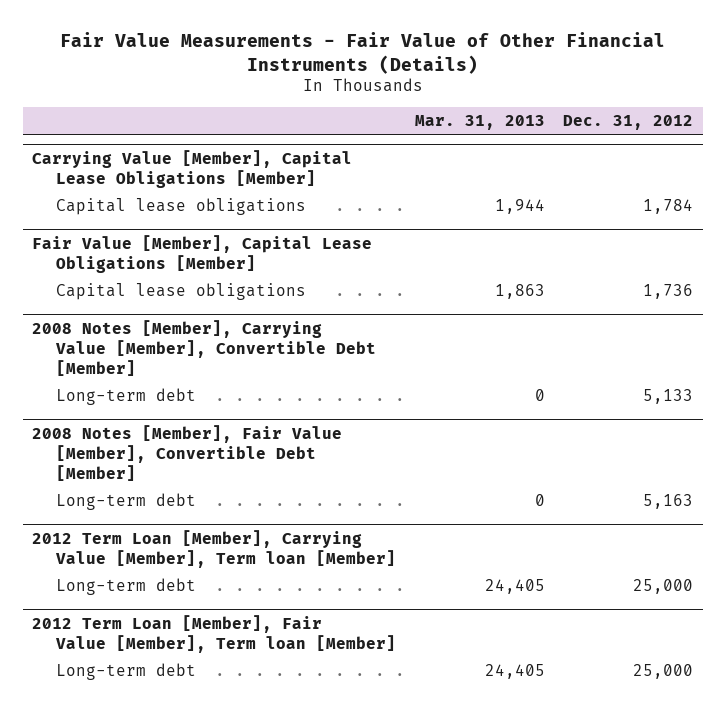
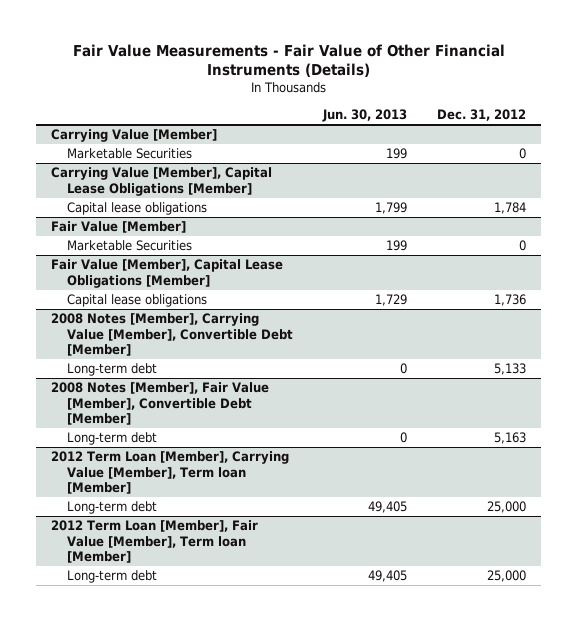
[414,114,545,130] Mar. 31, 2013 -> none
none -> [322,109,408,123] Jun. 30, 2013
none -> [51,129,218,143] Carrying Value [Member]
none -> [67,148,193,160] Marketable Securities
none -> [51,221,187,234] Fair Value [Member]
none -> [67,240,193,252] Marketable Securities

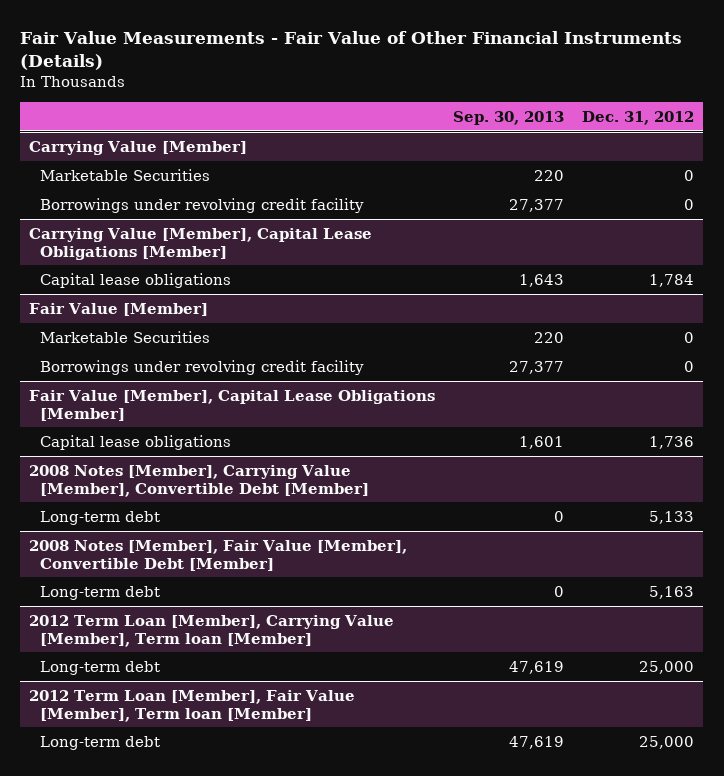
[322,109,408,123] Jun. 30, 2013 -> none
none -> [453,110,565,125] Sep. 30, 2013
none -> [39,197,364,213] Borrowings under revolving credit facility
none -> [39,359,364,375] Borrowings under revolving credit facility

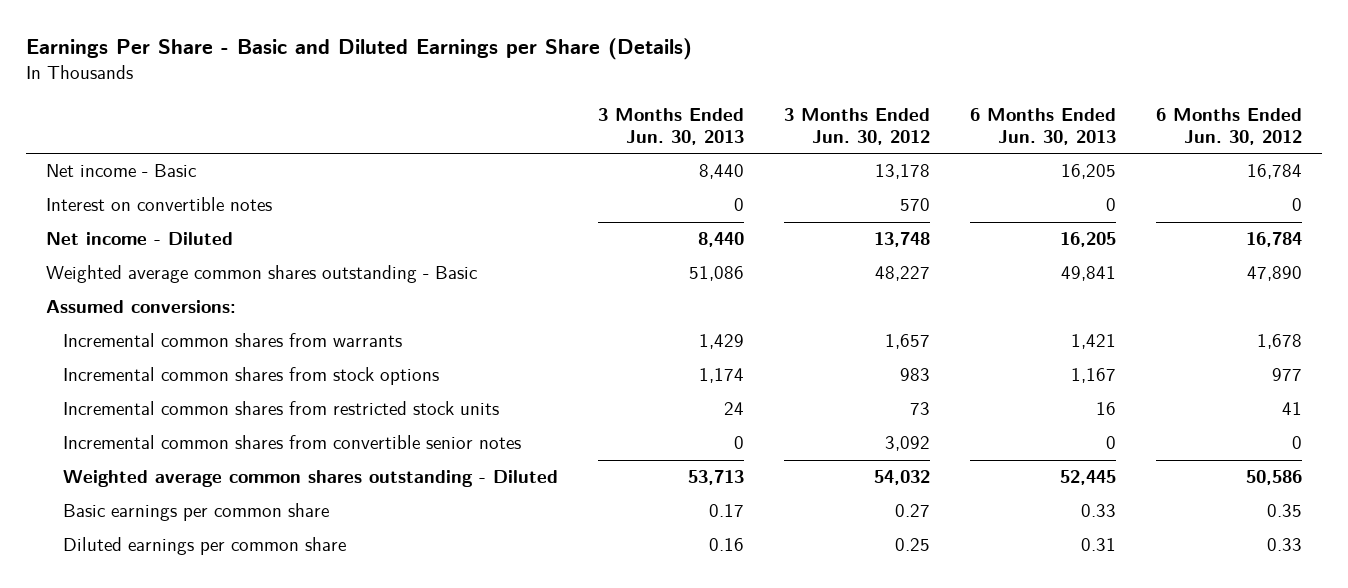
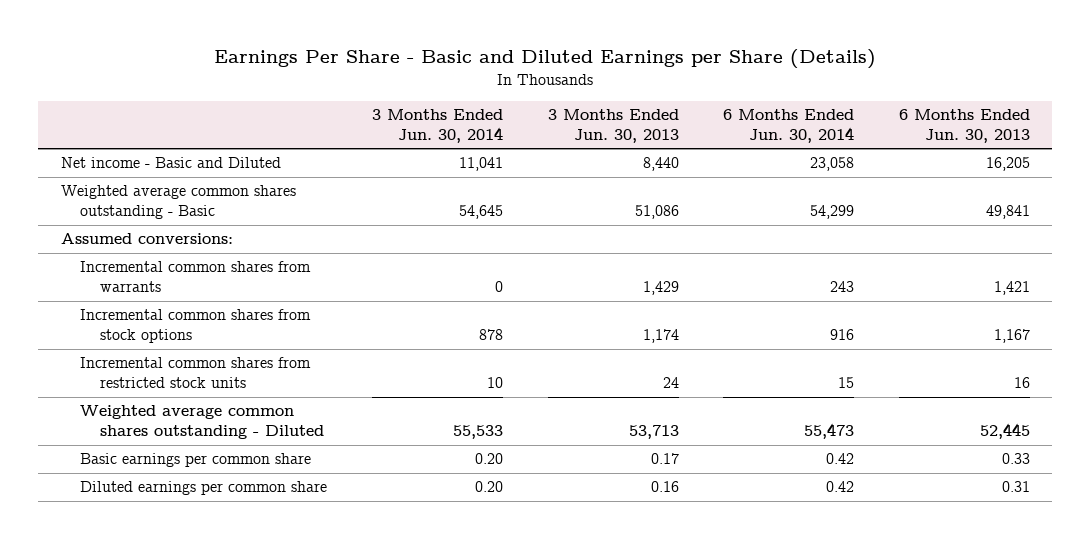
[783,107,930,145] 3 Months Ended Jun. 30, 2012 -> none
[1155,107,1302,145] 6 Months Ended Jun. 30, 2012 -> none
none -> [371,109,503,143] 3 Months Ended Jun. 30, 2014
none -> [723,109,855,143] 6 Months Ended Jun. 30, 2014
[45,197,272,212] Interest on convertible notes -> none
[45,232,233,246] Net income - Diluted -> none
[45,164,196,178] Net income - Basic -> [60,157,281,169] Net income - Basic and Diluted
[62,435,521,450] Incremental common shares from convertible senior notes -> none

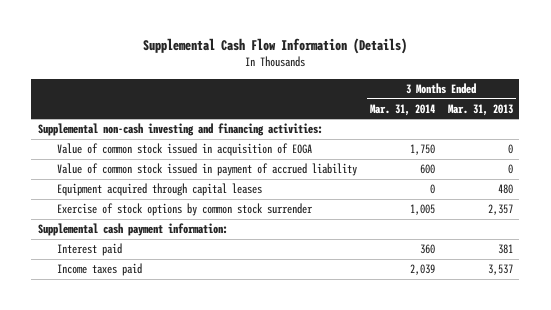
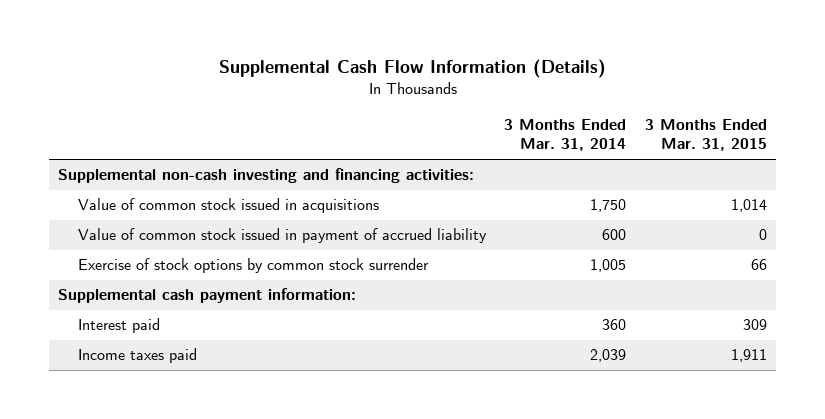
[447,103,513,116] Mar. 31, 2013 -> none
none -> [644,118,767,152] 3 Months Ended Mar. 31, 2015
[56,143,312,157] Value of common stock issued in acquisition of EOGA -> [77,198,379,214] Value of common stock issued in acquisitions
[56,183,262,197] Equipment acquired through capital leases -> none

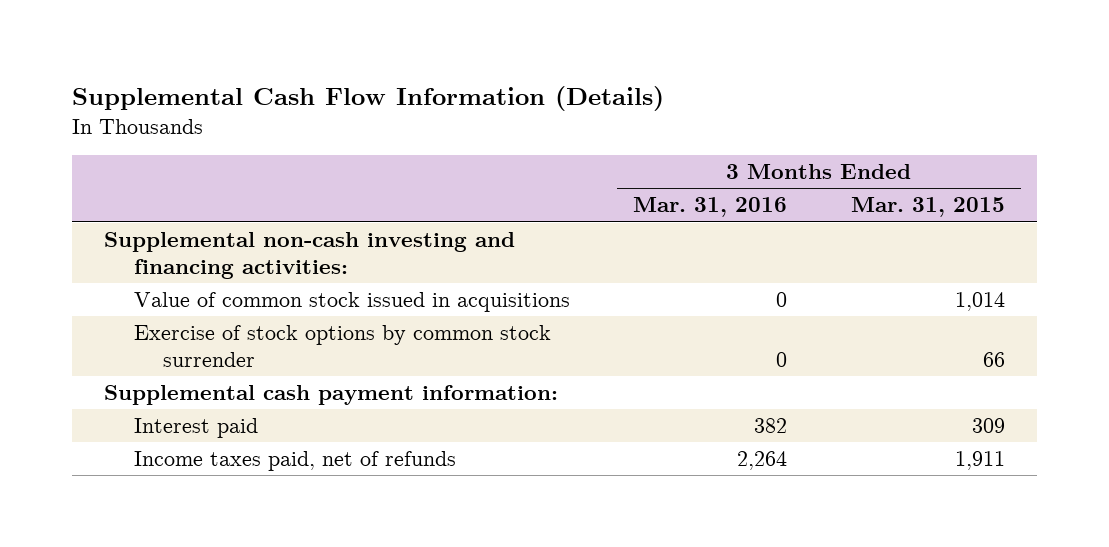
[504,118,627,152] 3 Months Ended Mar. 31, 2014 -> none
none -> [633,197,788,218] Mar. 31, 2016
[77,228,487,244] Value of common stock issued in payment of accrued liability -> none
[77,348,197,364] Income taxes paid -> [133,450,456,471] Income taxes paid, net of refunds

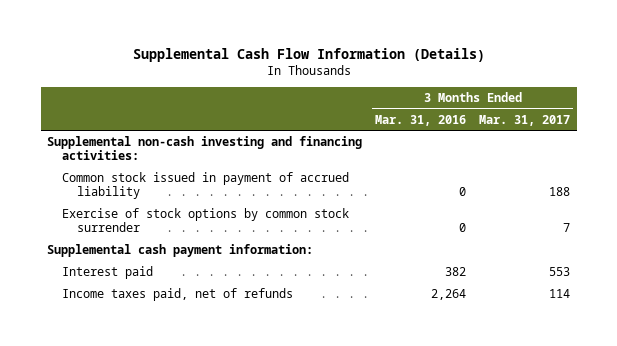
[851,197,1006,218] Mar. 31, 2015 -> none
none -> [479,114,571,126] Mar. 31, 2017
[133,291,570,312] Value of common stock issued in acquisitions -> [62,172,350,200] Common stock issued in payment of accrued liability

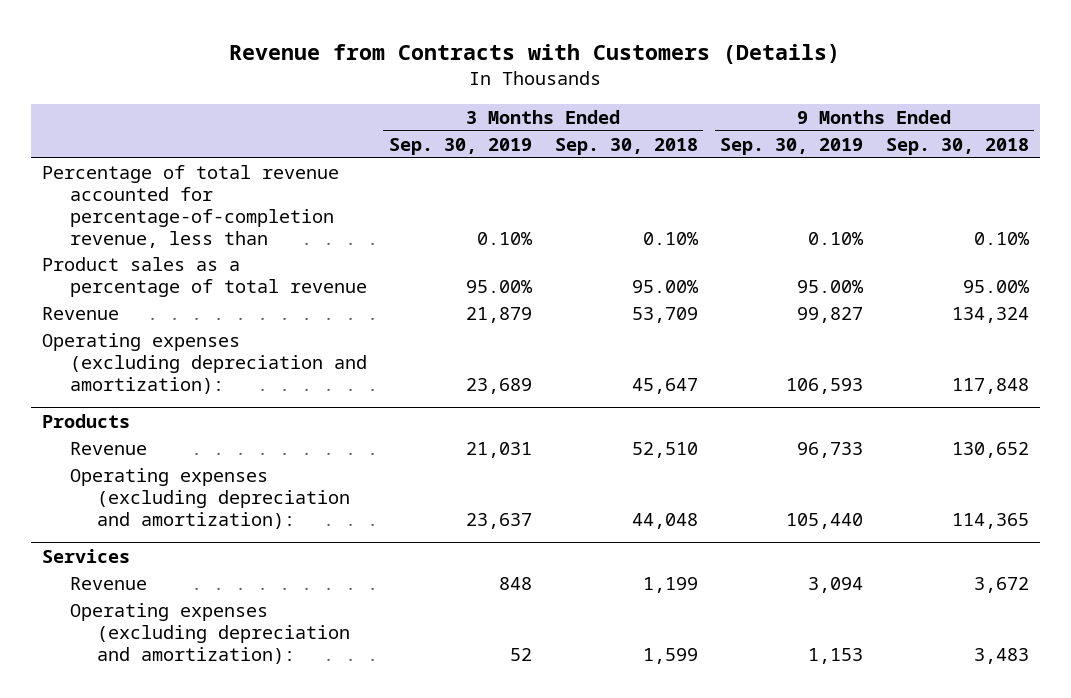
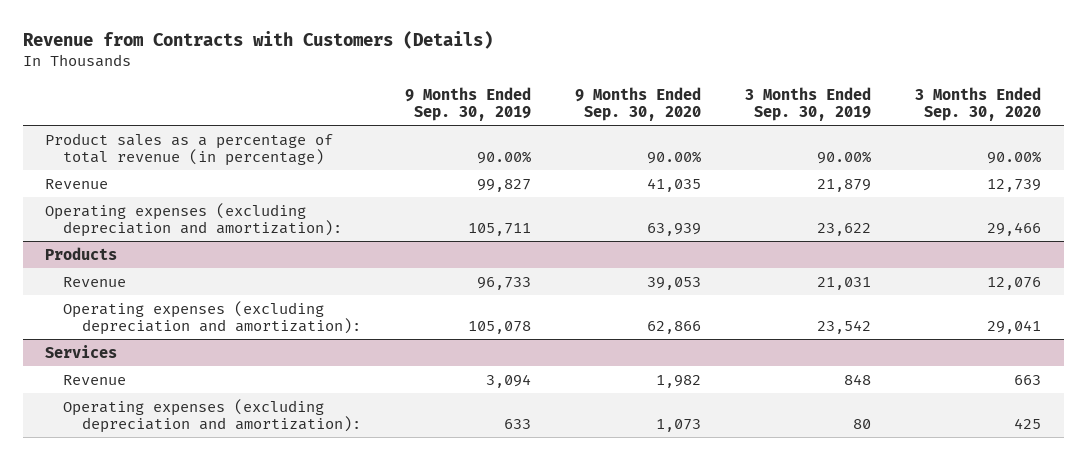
[554,137,698,155] Sep. 30, 2018 -> none
[885,137,1029,155] Sep. 30, 2018 -> none
none -> [575,86,702,121] 9 Months Ended Sep. 30, 2020
none -> [915,86,1042,121] 3 Months Ended Sep. 30, 2020
[42,165,340,248] Percentage of total revenue accounted for percentage-of-completion revenue, less than -> none
[42,257,367,297] Product sales as a percentage of total revenue -> [45,132,334,166] Product sales as a percentage of total revenue (in percentage)
[466,279,534,293] 95.00% -> [817,150,872,164] 90.00%
[797,279,865,293] 95.00% -> [476,150,531,164] 90.00%
[466,377,533,394] 23,689 -> [817,222,872,236] 23,622
[786,377,864,394] 106,593 -> [467,222,531,236] 105,711
[466,512,533,529] 23,637 -> [817,319,872,334] 23,542
[786,512,864,529] 105,440 -> [467,320,531,334] 105,078
[510,647,533,661] 52 -> [853,418,872,429] 80
[808,647,864,664] 1,153 -> [503,418,531,429] 633

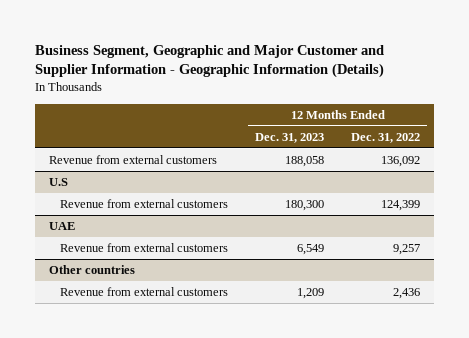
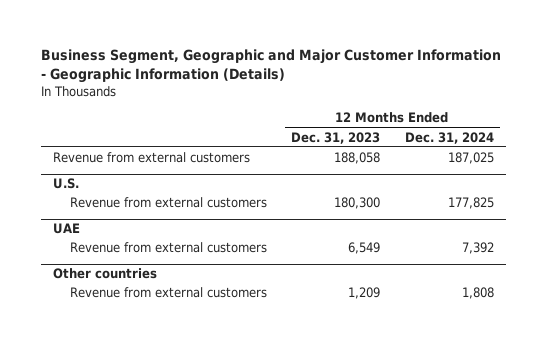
[35,44,385,79] Business Segment, Geographic and Major Customer and Supplier Information - Geographic Information (Details) -> [40,48,501,84] Business Segment, Geographic and Major Customer Information - Geographic Information (Details)
[351,132,421,143] Dec. 31, 2022 -> none
none -> [404,131,494,144] Dec. 31, 2024
[48,178,68,187] U.S -> [53,178,80,190] U.S.

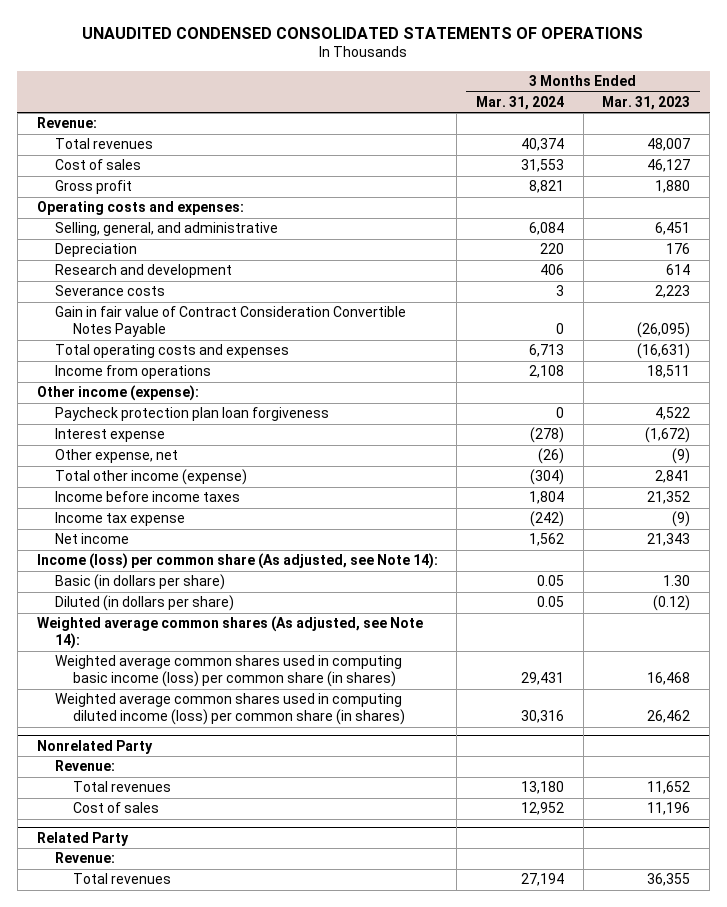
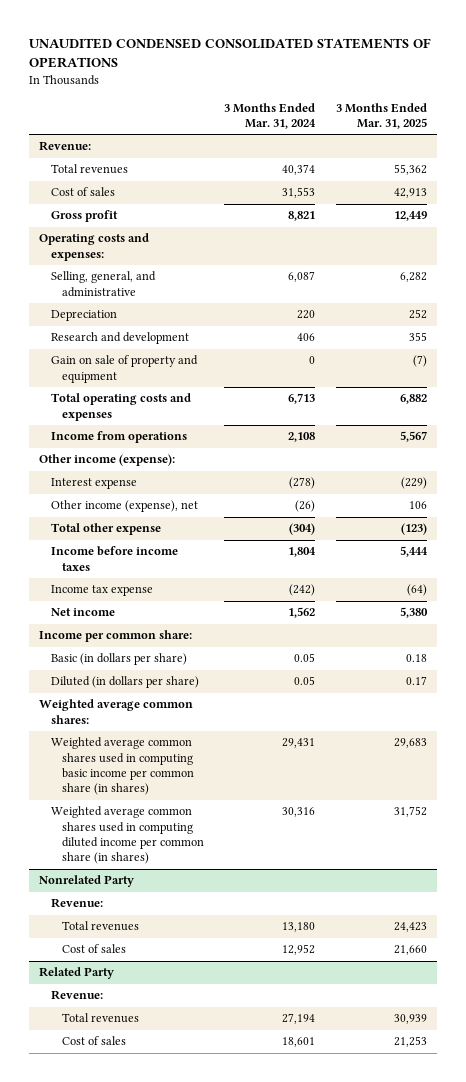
[602,96,691,111] Mar. 31, 2023 -> none
none -> [335,102,427,130] 3 Months Ended Mar. 31, 2025
[528,222,564,236] 6,084 -> [288,271,316,283] 6,087
[54,285,165,297] Severance costs -> none
[54,306,406,338] Gain in fair value of Contract Consideration Convertible Notes Payable -> none
none -> [50,355,198,383] Gain on sale of property and equipment
[54,407,329,422] Paycheck protection plan loan forgiveness -> none
[54,449,178,464] Other expense, net -> [50,500,198,513] Other income (expense), net
[54,469,247,486] Total other income (expense) -> [50,523,161,536] Total other expense
[36,553,438,570] Income (loss) per common share (As adjusted, see Note 14): -> [39,630,193,643] Income per common share:
[36,616,423,650] Weighted average common shares (As adjusted, see Note 14): -> [39,699,194,724] Weighted average common shares:
[54,655,402,688] Weighted average common shares used in computing basic income (loss) per common share (in shares) -> [50,737,195,796] Weighted average common shares used in computing basic income per common share (in shares)
[54,693,405,726] Weighted average common shares used in computing diluted income (loss) per common share (in shares) -> [50,806,205,865] Weighted average common shares used in computing diluted income per common share (in shares)
none -> [62,1036,127,1046] Cost of sales

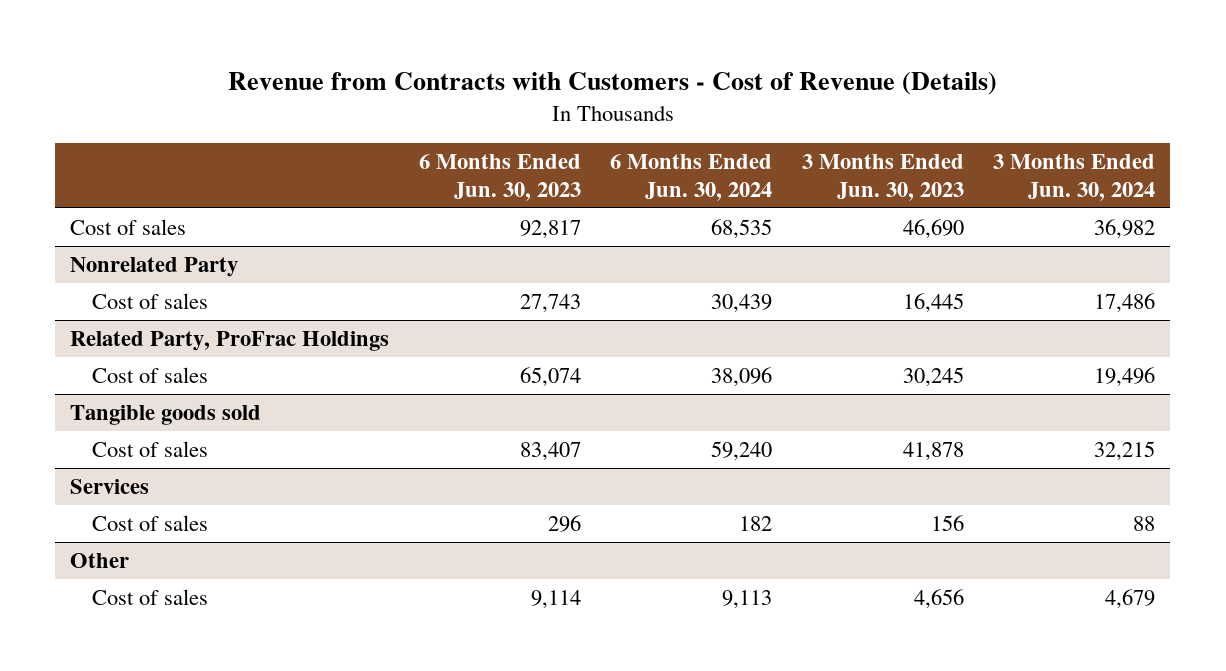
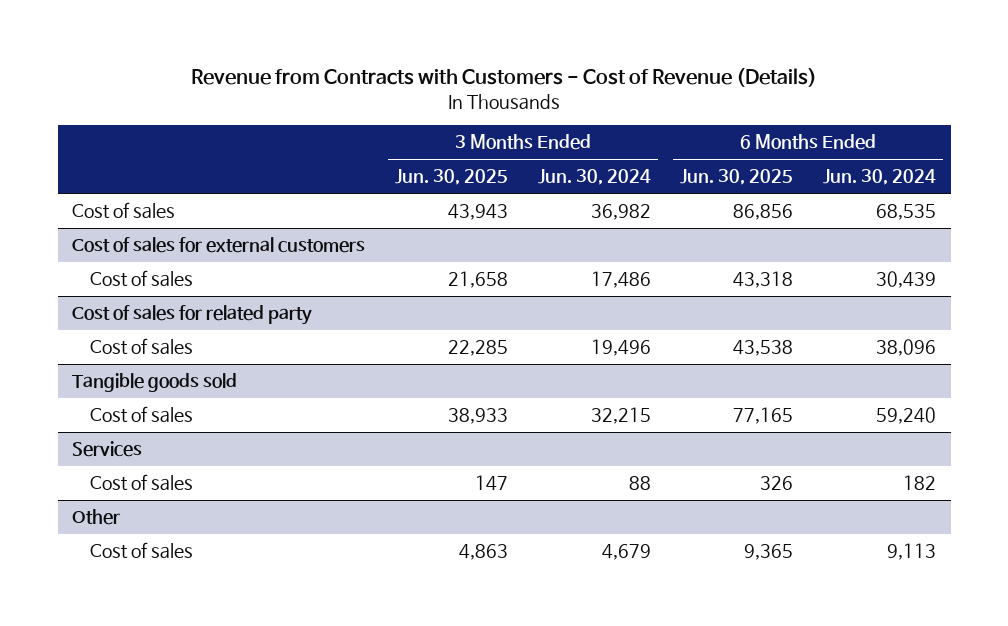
[418,154,581,201] 6 Months Ended Jun. 30, 2023 -> none
[801,154,964,201] 3 Months Ended Jun. 30, 2023 -> none
none -> [395,169,509,186] Jun. 30, 2025
none -> [680,169,794,186] Jun. 30, 2025
[70,256,239,277] Nonrelated Party -> [72,237,366,254] Cost of sales for external customers
[70,330,390,351] Related Party, ProFrac Holdings -> none
none -> [72,305,313,326] Cost of sales for related party

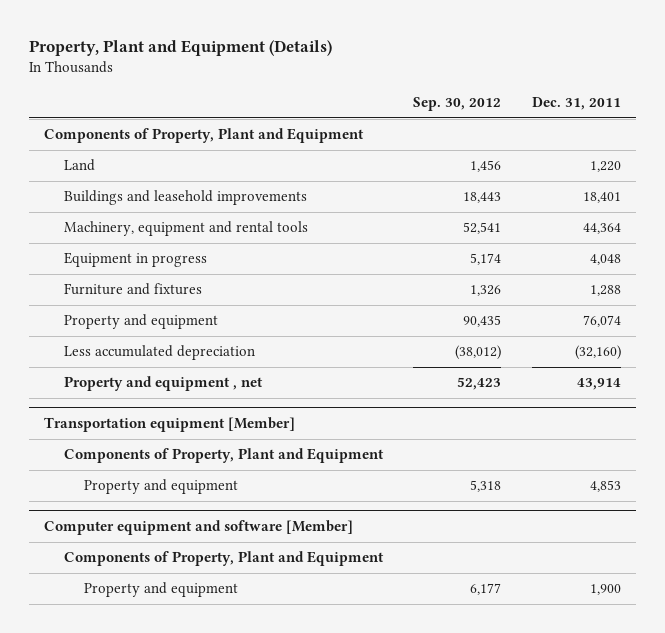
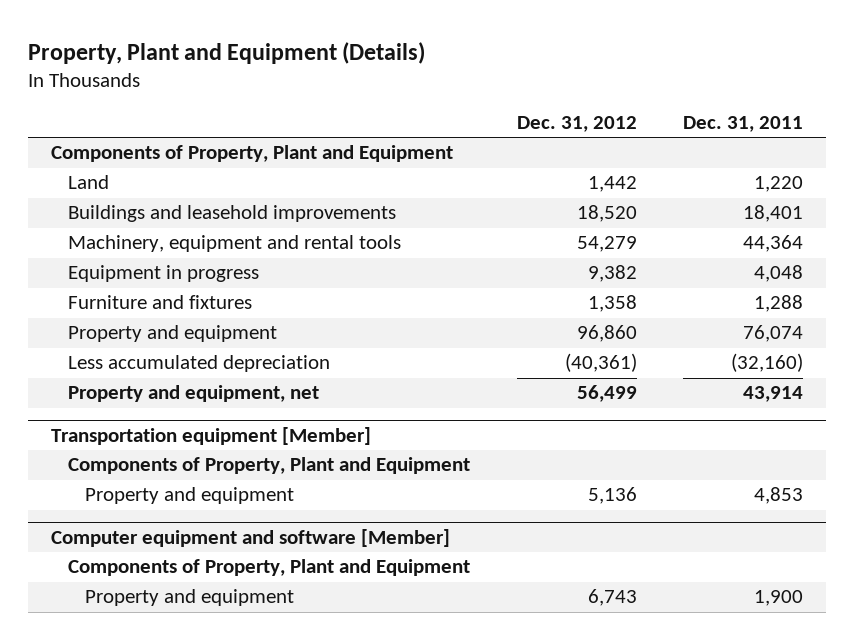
[413,96,502,111] Sep. 30, 2012 -> none
none -> [516,116,637,133] Dec. 31, 2012
[64,376,264,392] Property and equipment , net -> [68,385,320,403] Property and equipment, net

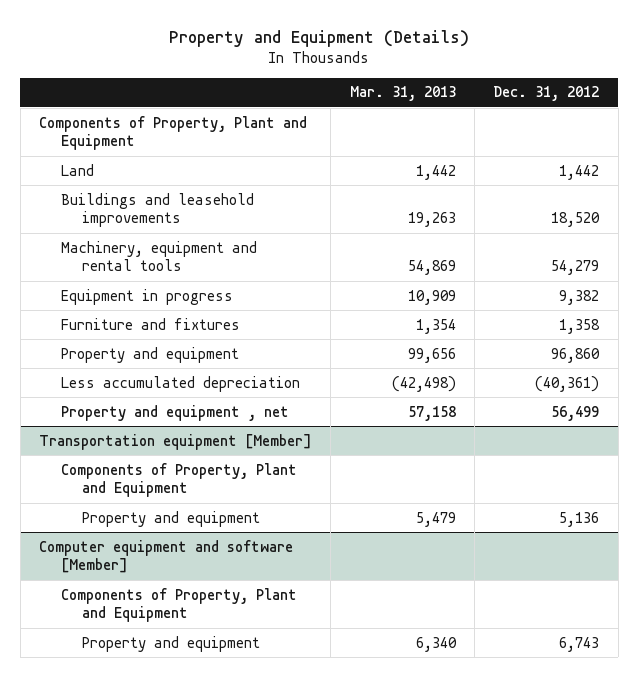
[27,41,425,64] Property, Plant and Equipment (Details) -> [169,30,470,48] Property and Equipment (Details)
[683,116,804,133] Dec. 31, 2011 -> none
none -> [349,86,456,102] Mar. 31, 2013
[68,385,320,403] Property and equipment, net -> [60,404,289,421] Property and equipment , net

